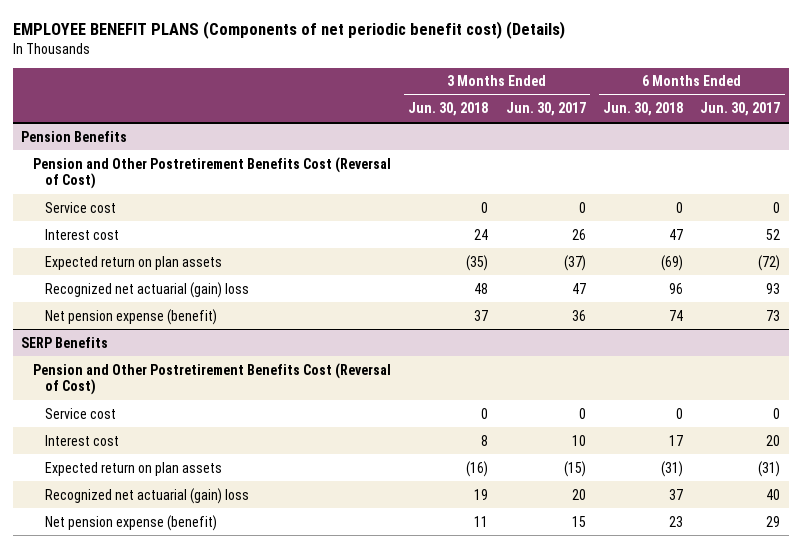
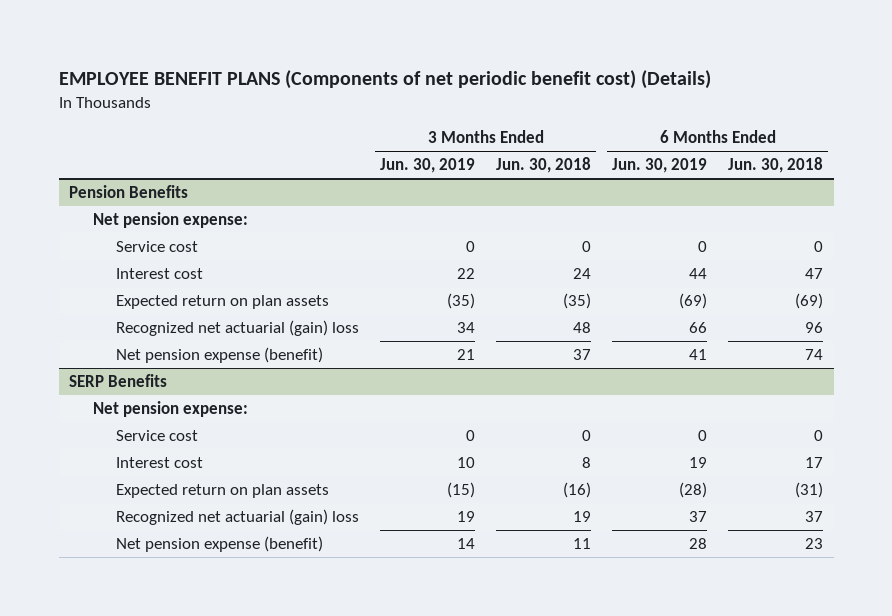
[505,102,586,117] Jun. 30, 2017 -> none
[700,102,781,117] Jun. 30, 2017 -> none
none -> [380,158,476,174] Jun. 30, 2019
none -> [612,158,708,174] Jun. 30, 2019
[33,156,392,190] Pension and Other Postretirement Benefits Cost (Reversal of Cost) -> [92,211,248,228] Net pension expense:
[33,362,392,396] Pension and Other Postretirement Benefits Cost (Reversal of Cost) -> [92,400,248,417] Net pension expense:

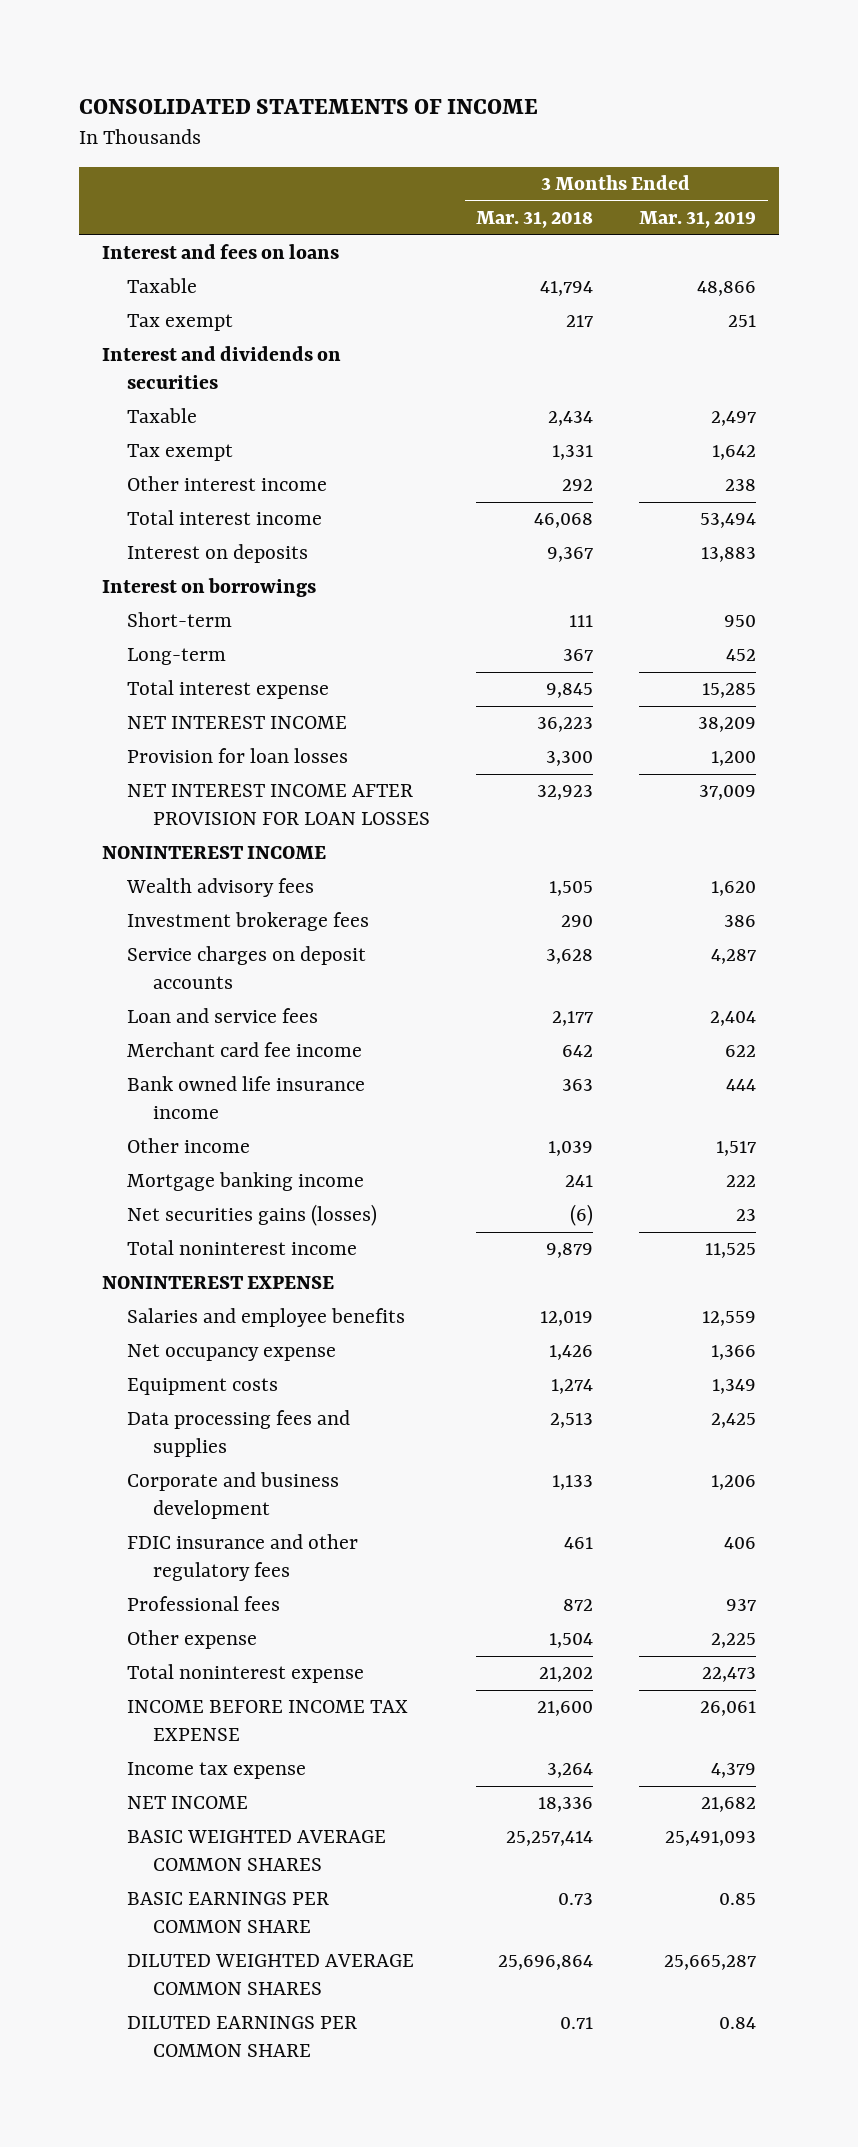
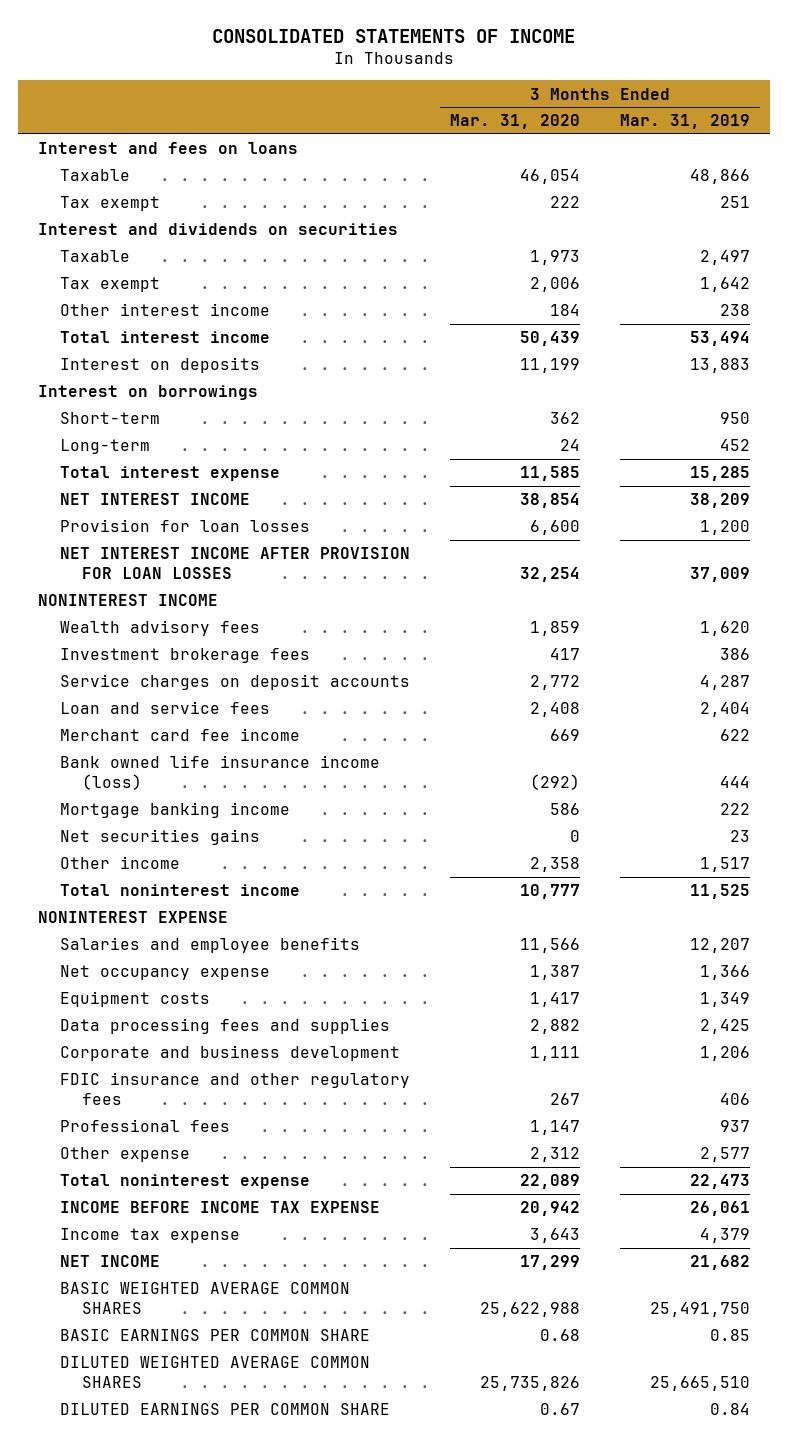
[476,211,594,229] Mar. 31, 2018 -> none
none -> [449,114,580,130] Mar. 31, 2020
[127,1076,366,1120] Bank owned life insurance income -> [59,755,380,791] Bank owned life insurance income (loss)
[127,1204,378,1227] Net securities gains (losses) -> [59,829,260,846] Net securities gains
[127,1138,251,1154] Other income -> [59,856,180,870] Other income
[702,1311,757,1327] 12,559 -> [689,938,750,954] 12,207
[711,1633,757,1649] 2,225 -> [699,1147,750,1163] 2,577
[665,1831,757,1847] 25,491,093 -> [649,1302,750,1318] 25,491,750
[664,1955,757,1971] 25,665,287 -> [649,1376,750,1392] 25,665,510

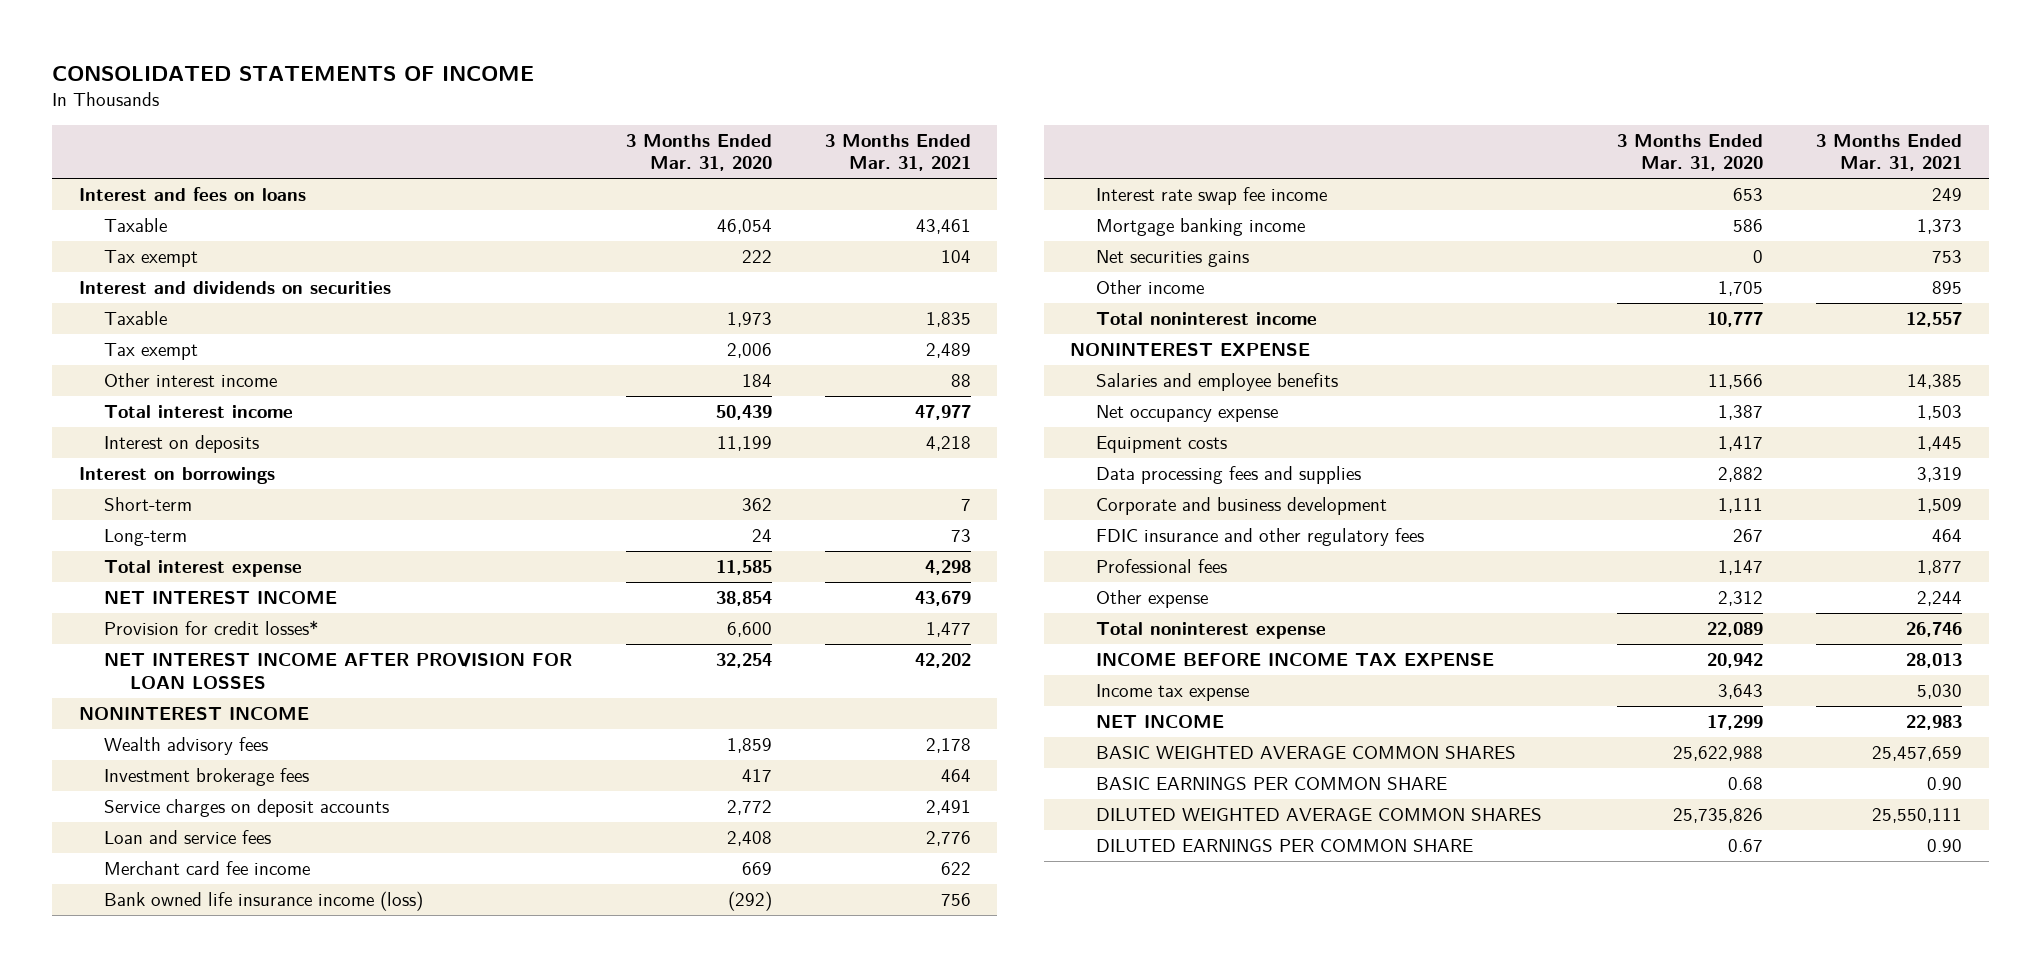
[619,114,750,130] Mar. 31, 2019 -> none
none -> [824,133,971,172] 3 Months Ended Mar. 31, 2021
[59,519,310,533] Provision for loan losses -> [104,620,320,636] Provision for credit losses*
none -> [1096,187,1328,206] Interest rate swap fee income
[529,857,580,873] 2,358 -> [1718,281,1764,297] 1,705

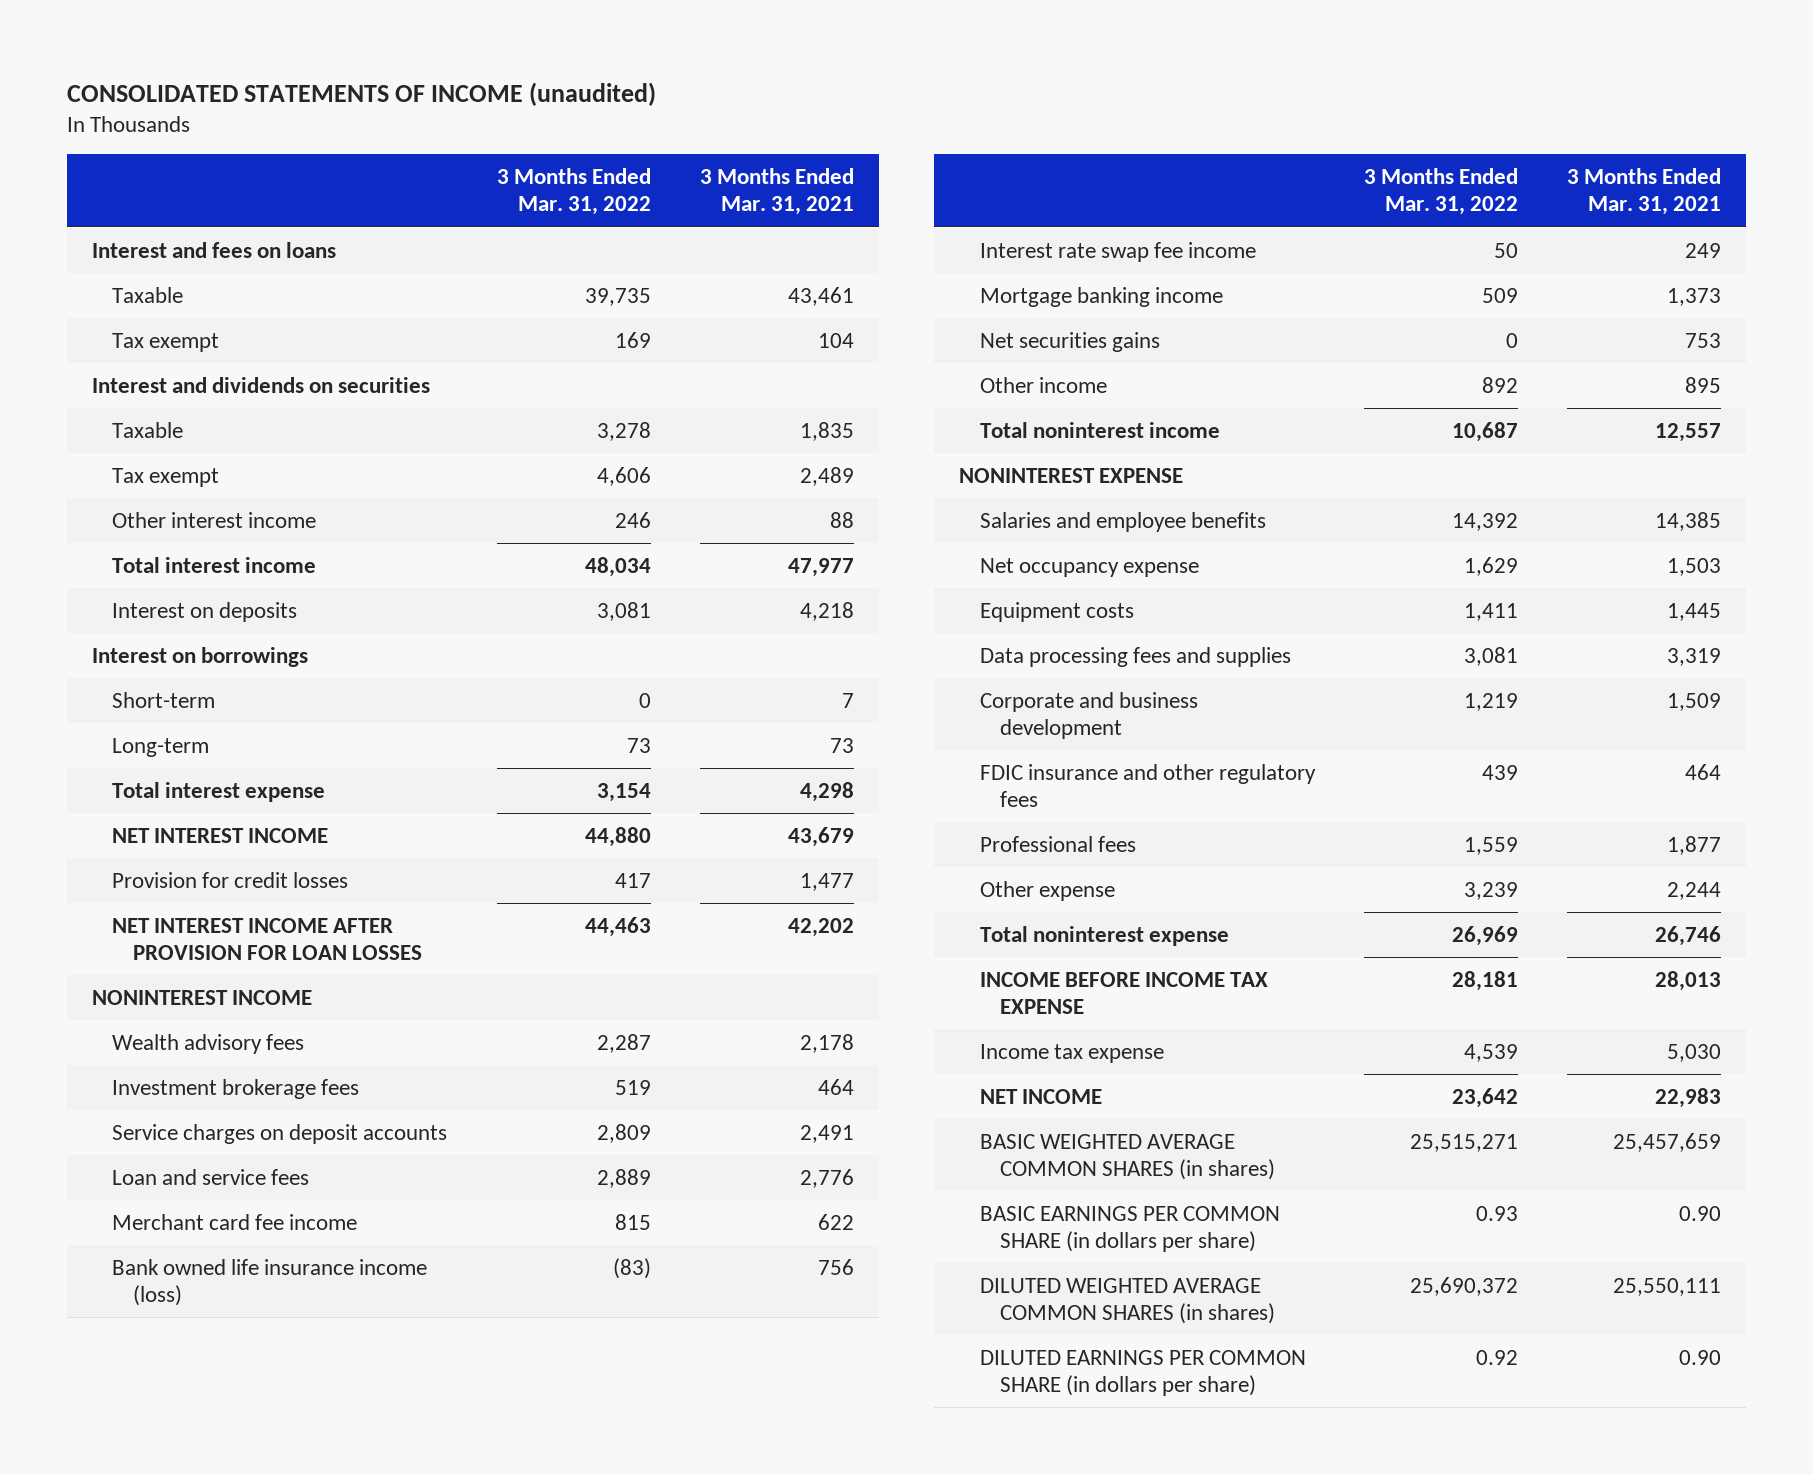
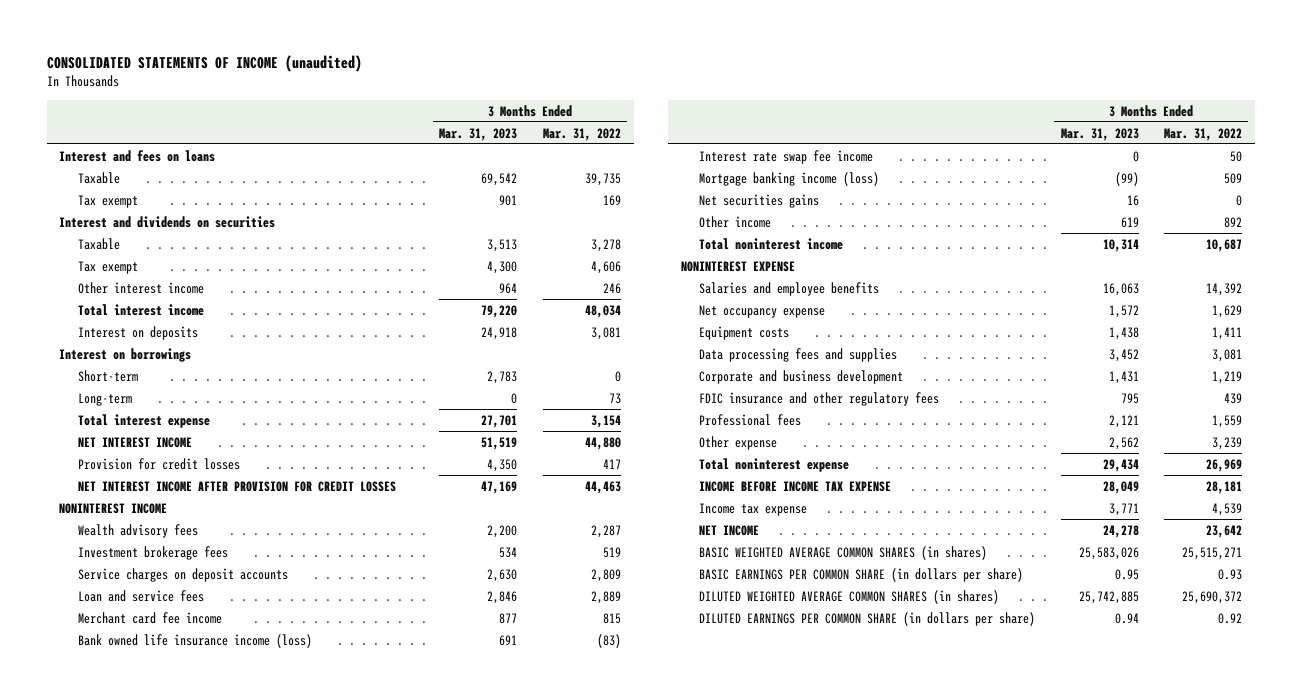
[700,167,855,216] 3 Months Ended Mar. 31, 2021 -> none
none -> [439,127,518,141] Mar. 31, 2023
[112,917,422,961] NET INTEREST INCOME AFTER PROVISION FOR LOAN LOSSES -> [77,480,396,492] NET INTEREST INCOME AFTER PROVISION FOR CREDIT LOSSES
[979,286,1223,307] Mortgage banking income -> [698,171,879,186] Mortgage banking income (loss)

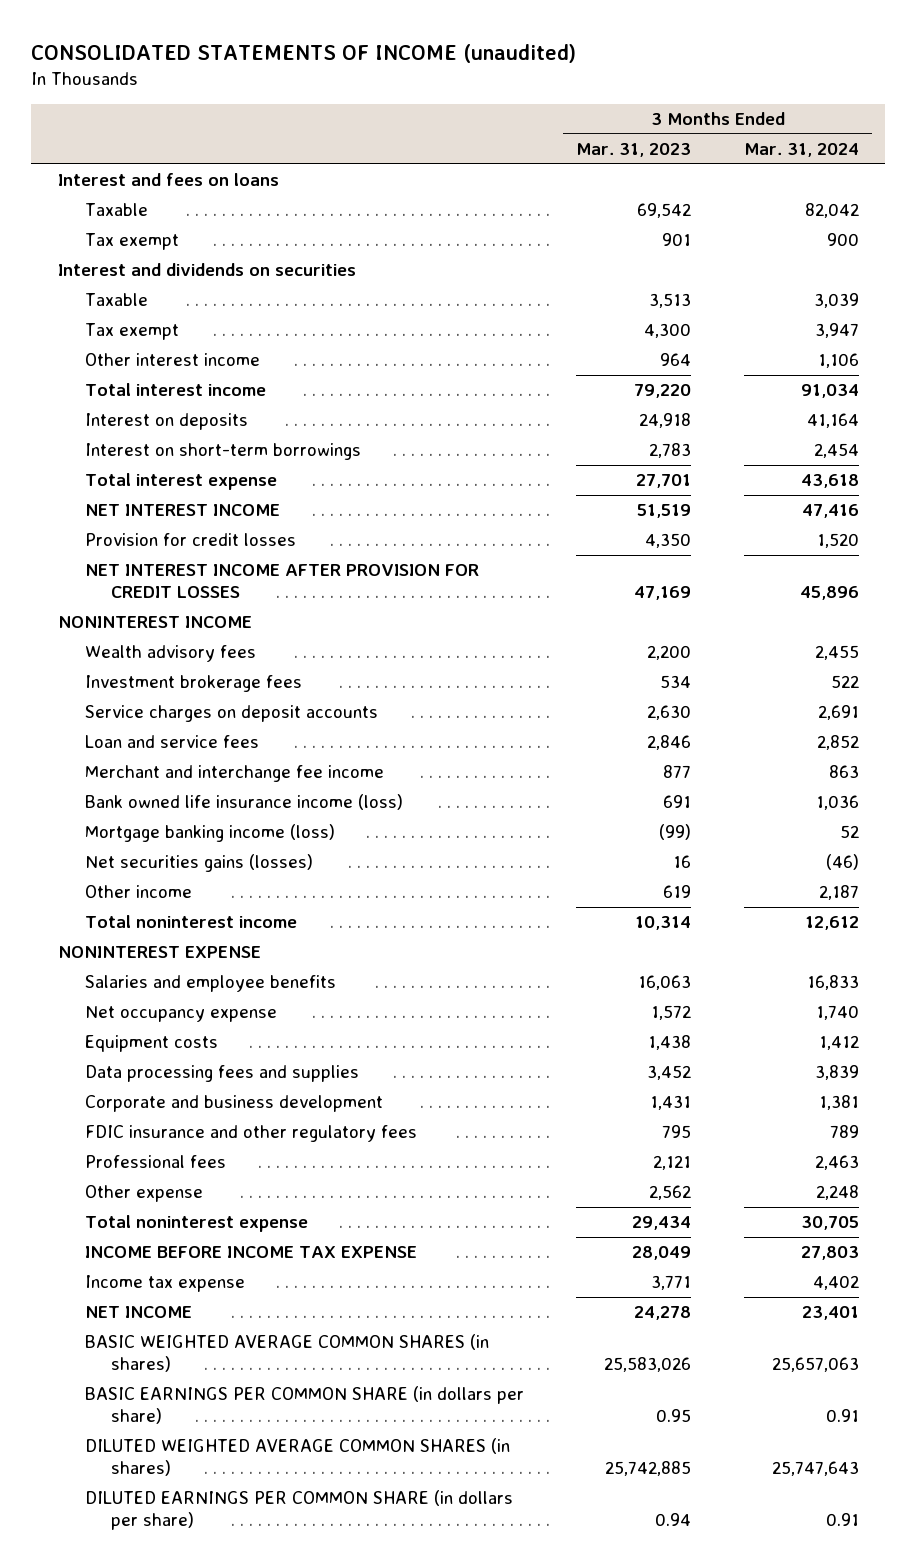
[542,127,621,141] Mar. 31, 2022 -> none
none -> [744,143,860,158] Mar. 31, 2024
[59,347,192,362] Interest on borrowings -> none
[77,392,132,406] Long-term -> none
[77,369,138,382] Short-term -> [84,443,361,461] Interest on short-term borrowings
[77,611,222,624] Merchant card fee income -> [84,765,384,783] Merchant and interchange fee income
[698,149,873,164] Interest rate swap fee income -> none
[698,193,819,208] Net securities gains -> [84,854,313,873] Net securities gains (losses)

